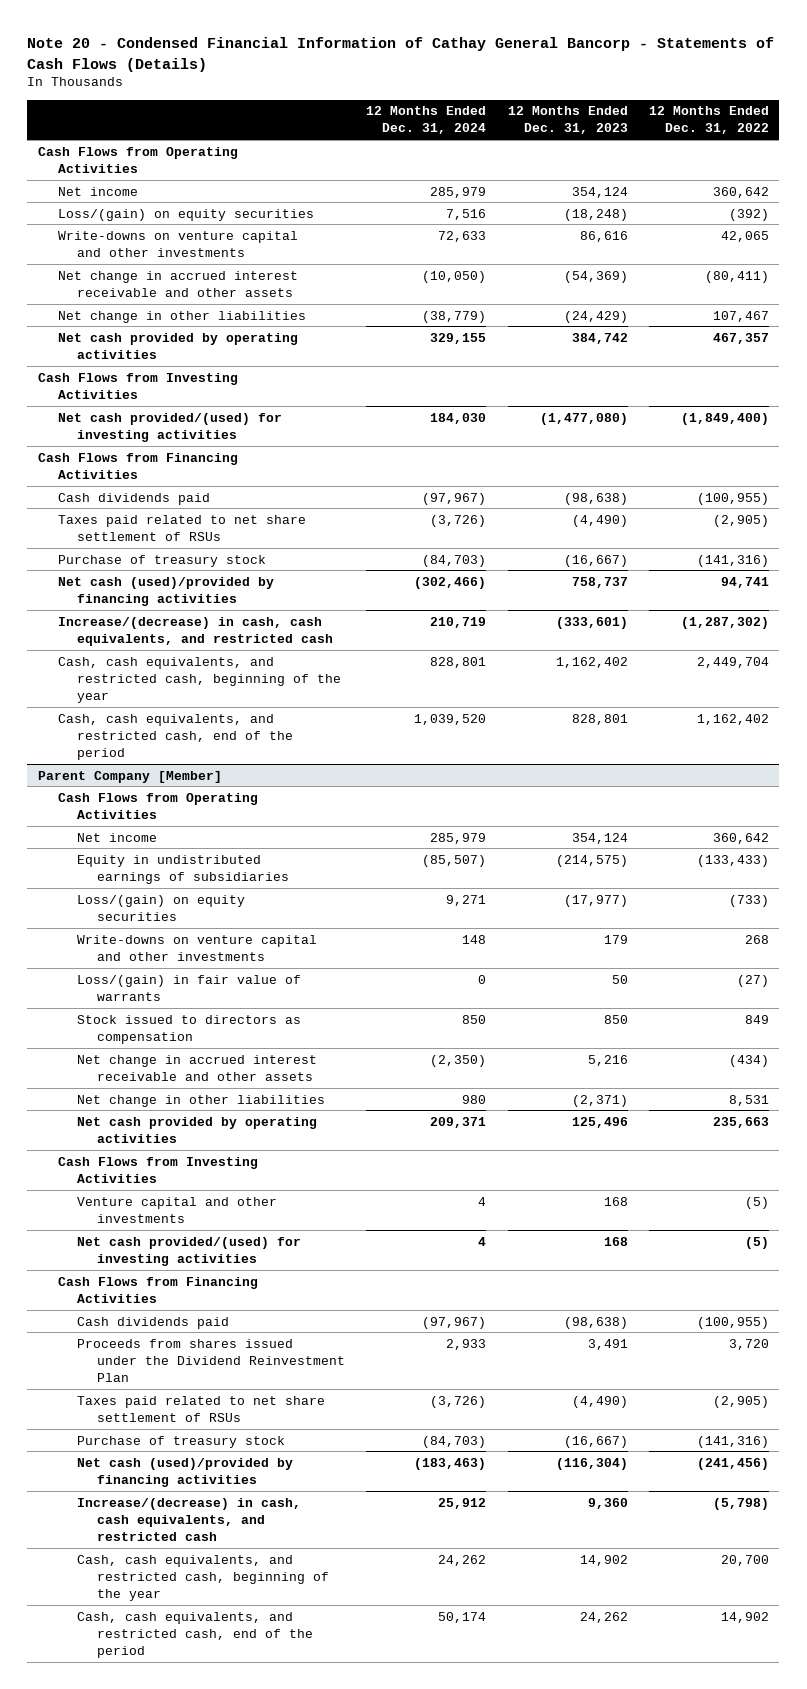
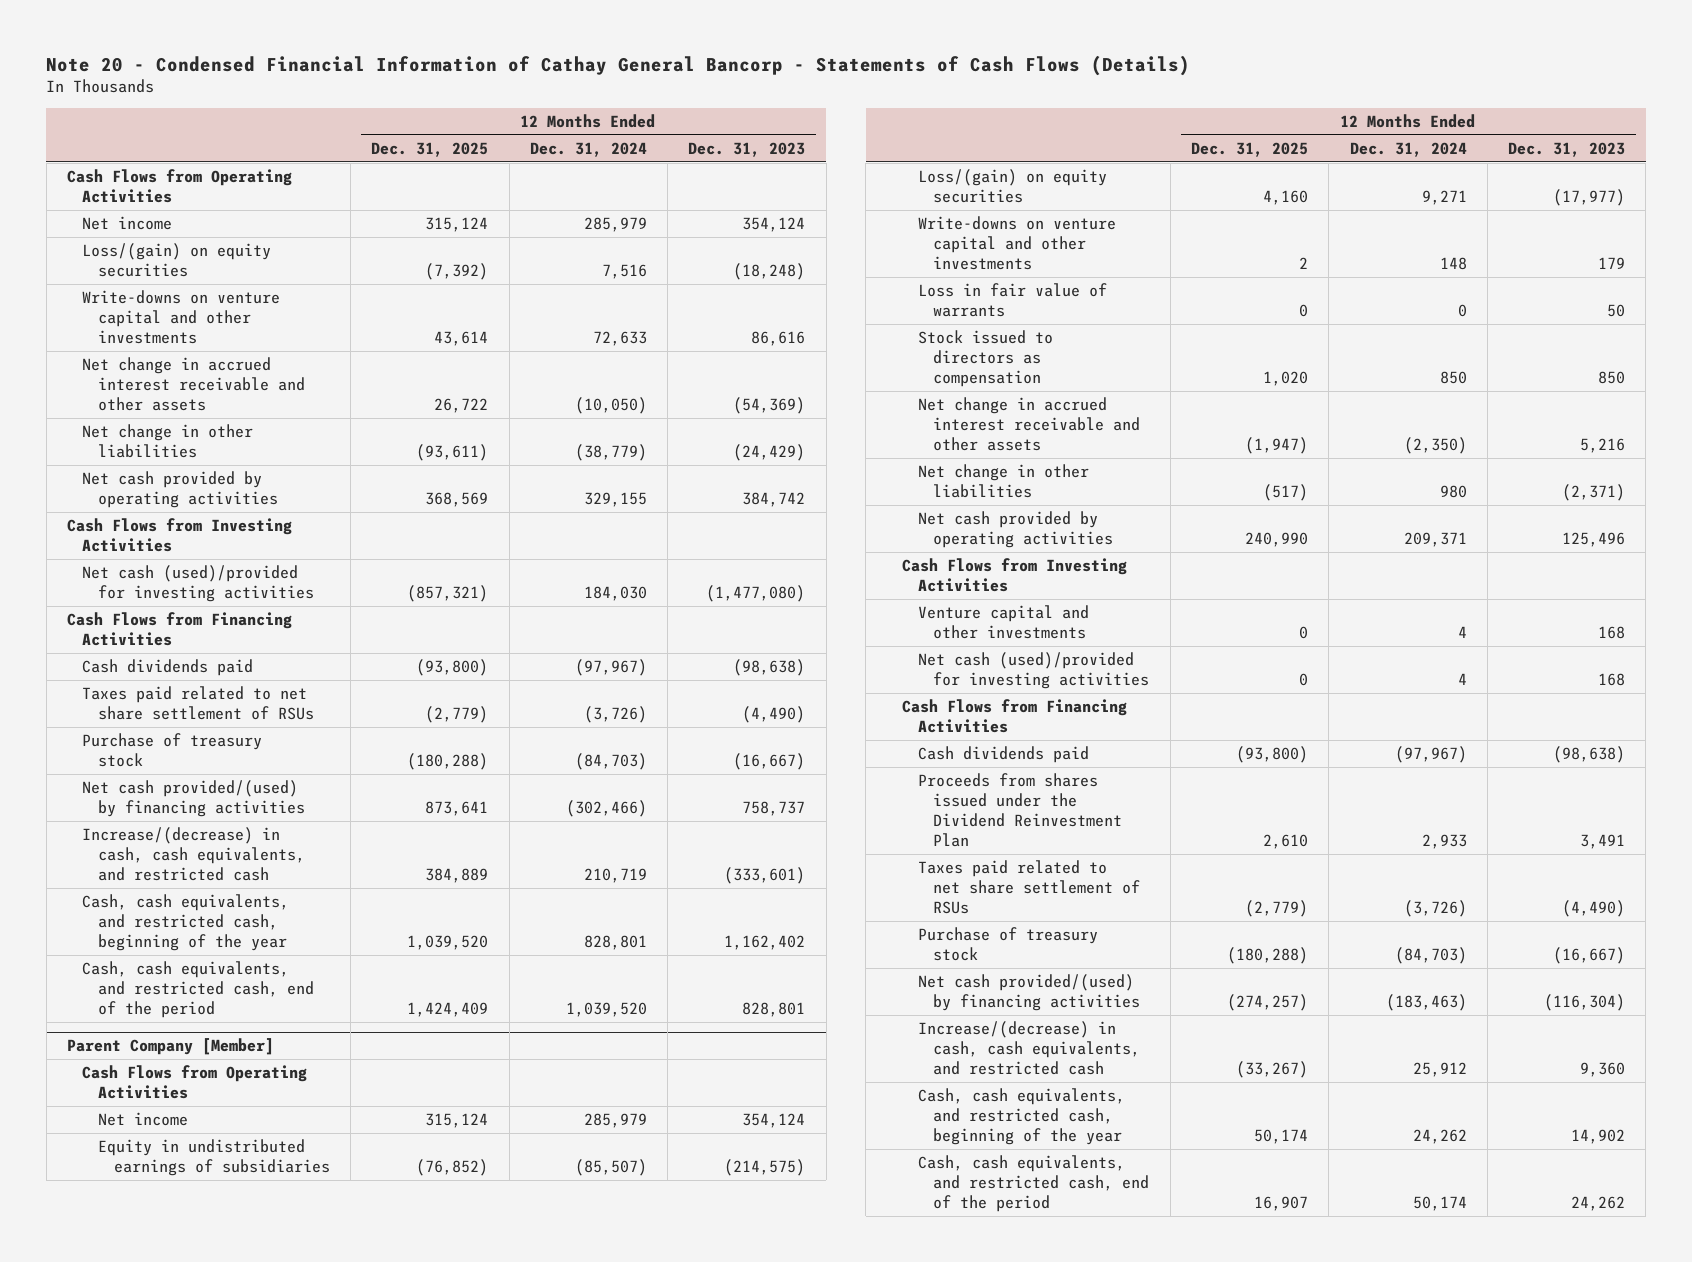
[648,106,769,135] 12 Months Ended Dec. 31, 2022 -> none
none -> [371,141,489,157] Dec. 31, 2025
[57,412,282,442] Net cash provided/(used) for investing activities -> [82,564,315,602] Net cash (used)/provided for investing activities
[57,576,274,606] Net cash (used)/provided by financing activities -> [82,779,306,817] Net cash provided/(used) by financing activities
[77,974,302,1001] Loss/(gain) in fair value of warrants -> [917,282,1107,317] Loss in fair value of warrants
[77,1236,302,1266] Net cash provided/(used) for investing activities -> [917,651,1150,689] Net cash (used)/provided for investing activities
[77,1457,294,1487] Net cash (used)/provided by financing activities -> [917,973,1141,1011] Net cash provided/(used) by financing activities

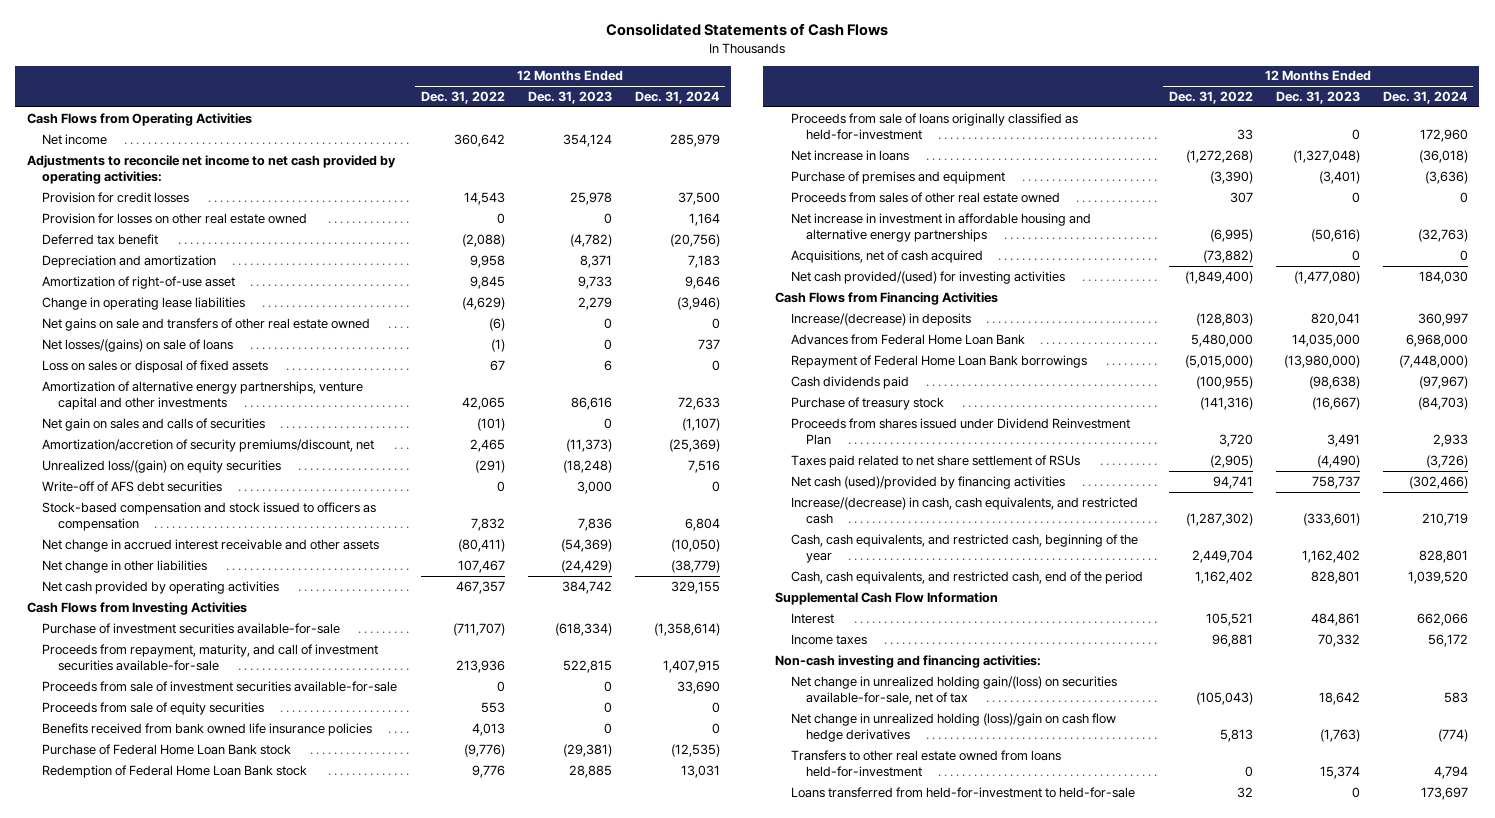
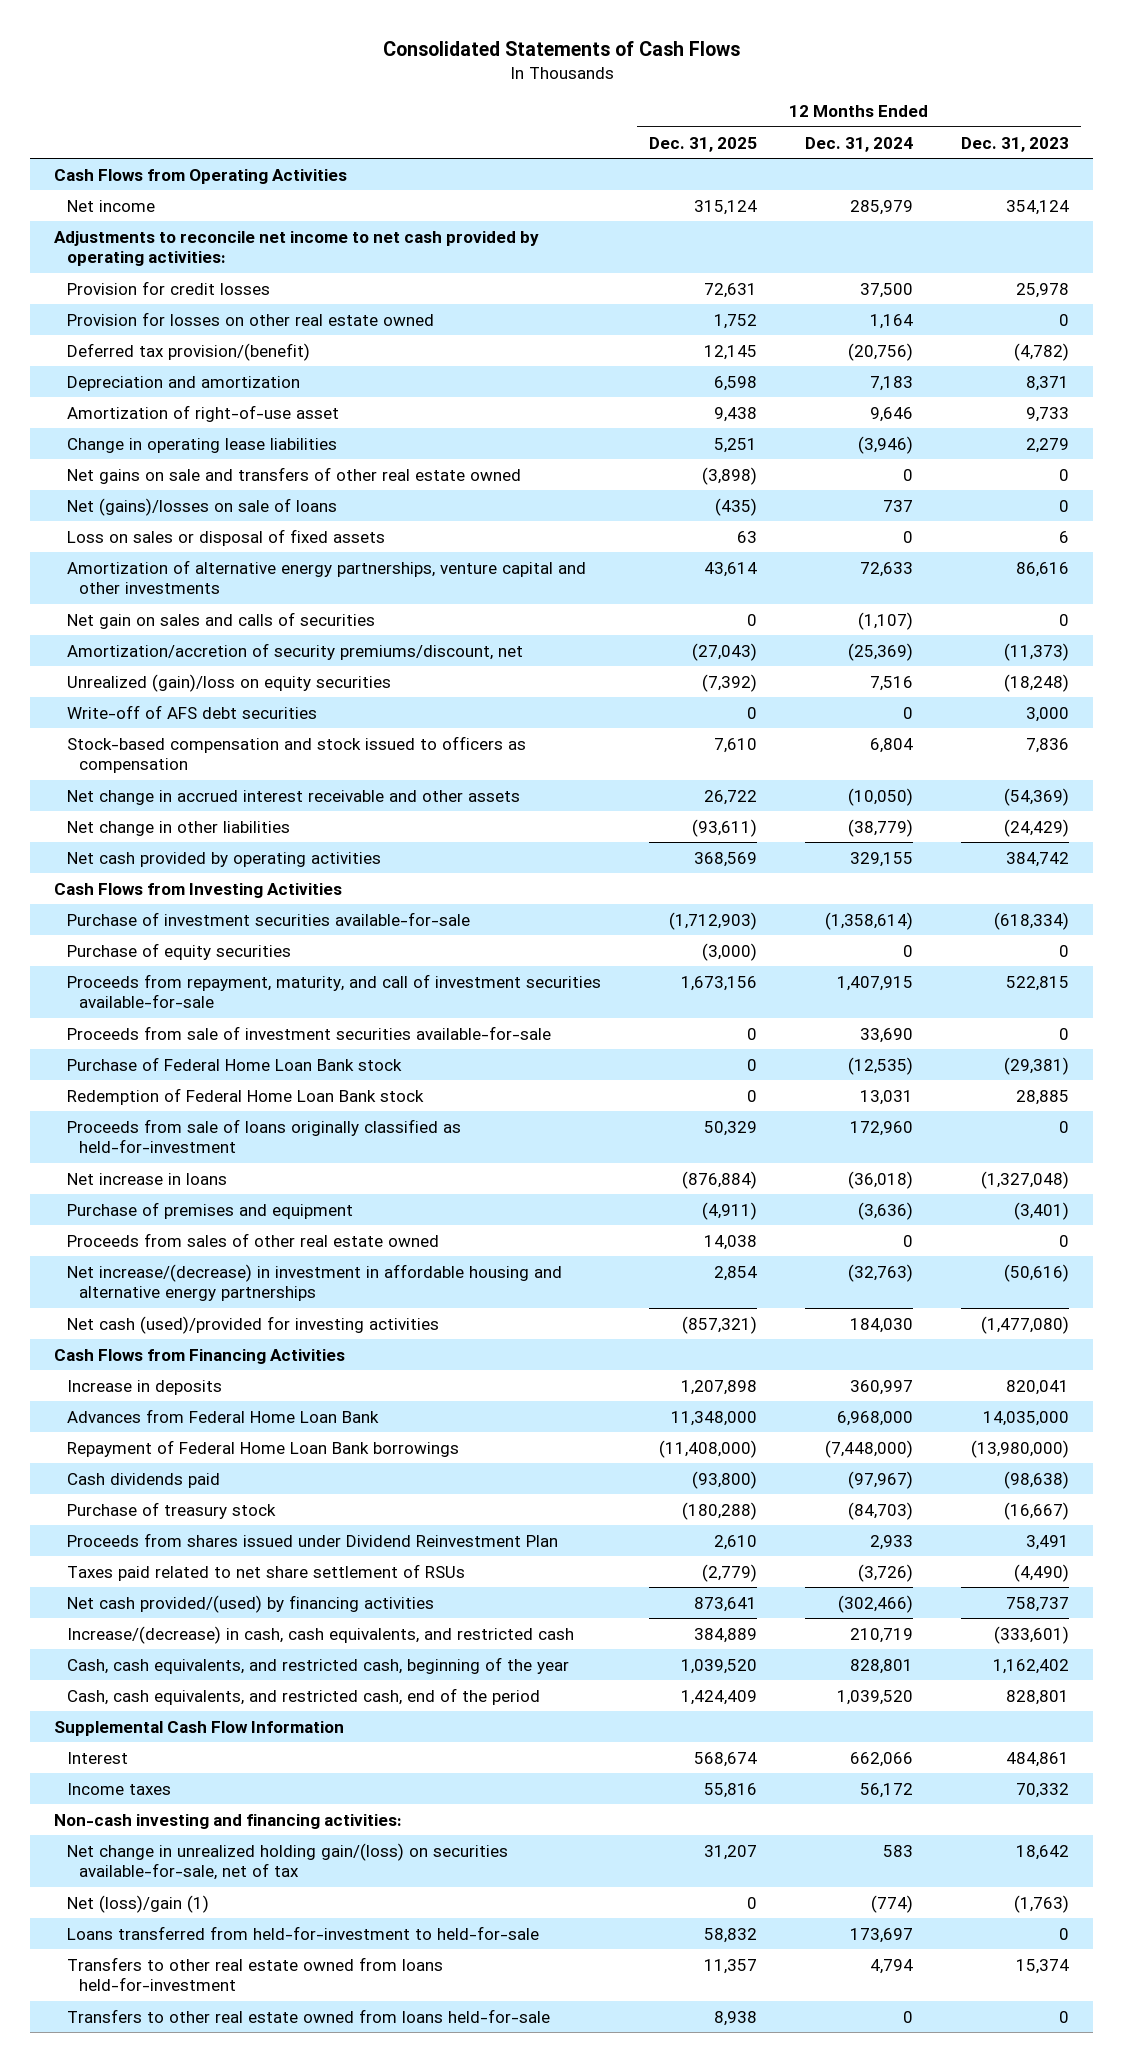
[420,91,505,105] Dec. 31, 2022 -> none
none -> [648,136,757,152] Dec. 31, 2025
[42,233,159,245] Deferred tax benefit -> [66,342,310,361] Deferred tax provision/(benefit)
[42,338,234,352] Net losses/(gains) on sale of loans -> [66,497,337,516] Net (gains)/losses on sale of loans
[42,459,282,473] Unrealized loss/(gain) on equity securities -> [66,673,391,692] Unrealized (gain)/loss on equity securities
none -> [66,942,291,960] Purchase of equity securities
[42,701,265,715] Proceeds from sale of equity securities -> none
[42,722,373,736] Benefits received from bank owned life insurance policies -> none
[790,249,983,263] Acquisitions, net of cash acquired -> none
[790,212,1091,243] Net increase in investment in affordable housing and alternative energy partnerships -> [66,1263,562,1302] Net increase/(decrease) in investment in affordable housing and alternative energy partnerships
[790,270,1065,284] Net cash provided/(used) for investing activities -> [66,1315,439,1334] Net cash (used)/provided for investing activities
[790,312,971,326] Increase/(decrease) in deposits -> [66,1379,222,1395] Increase in deposits
[790,475,1065,489] Net cash (used)/provided by financing activities -> [66,1594,434,1613] Net cash provided/(used) by financing activities
[790,712,1116,743] Net change in unrealized holding (loss)/gain on cash flow hedge derivatives -> [66,1894,209,1913] Net (loss)/gain (1)
[790,749,1061,778] Transfers to other real estate owned from loans held-for-investment -> [66,1956,443,1992] Transfers to other real estate owned from loans held-for-investment
none -> [66,2008,550,2023] Transfers to other real estate owned from loans held-for-sale

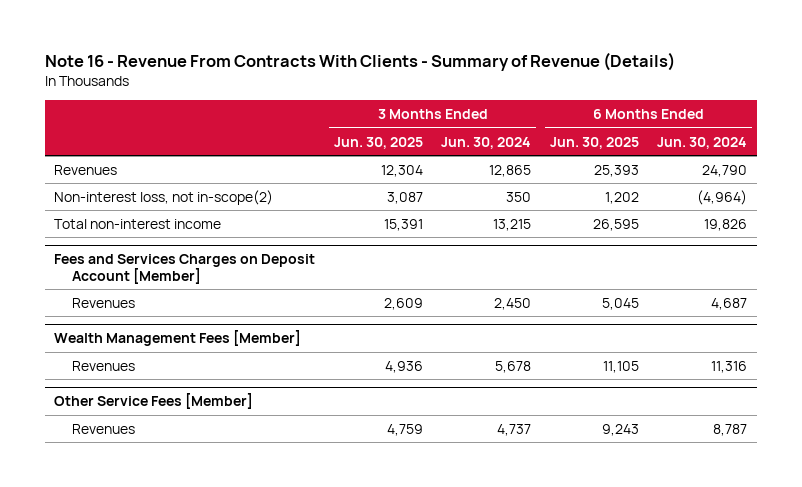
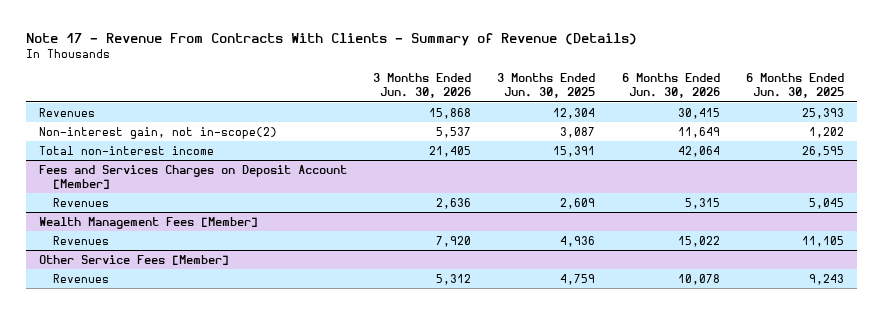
[45,52,676,72] Note 16 - Revenue From Contracts With Clients - Summary of Revenue (Details) -> [25,32,637,46] Note 17 - Revenue From Contracts With Clients - Summary of Revenue (Details)
[441,136,532,149] Jun. 30, 2024 -> none
[657,136,748,149] Jun. 30, 2024 -> none
none -> [373,73,472,99] 3 Months Ended Jun. 30, 2026
none -> [621,73,720,99] 6 Months Ended Jun. 30, 2026
[54,189,274,205] Non-interest loss, not in-scope(2) -> [38,126,277,139] Non-interest gain, not in-scope(2)

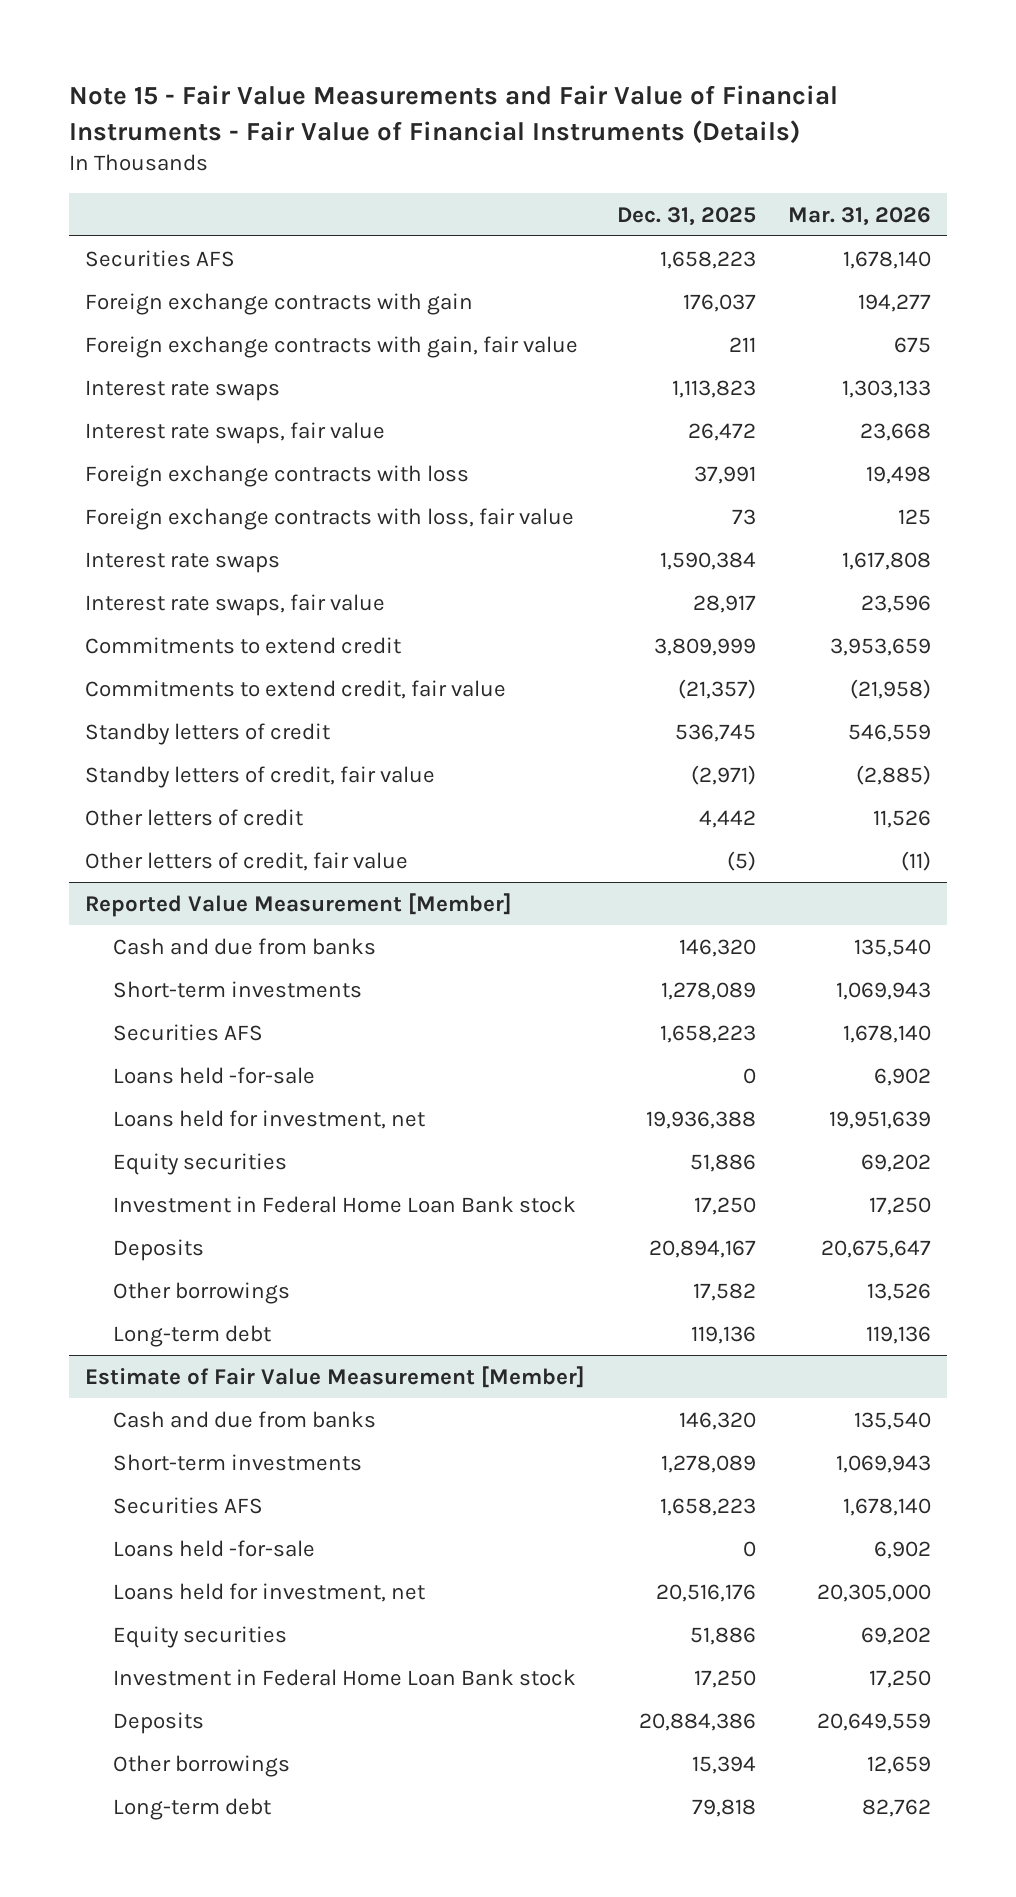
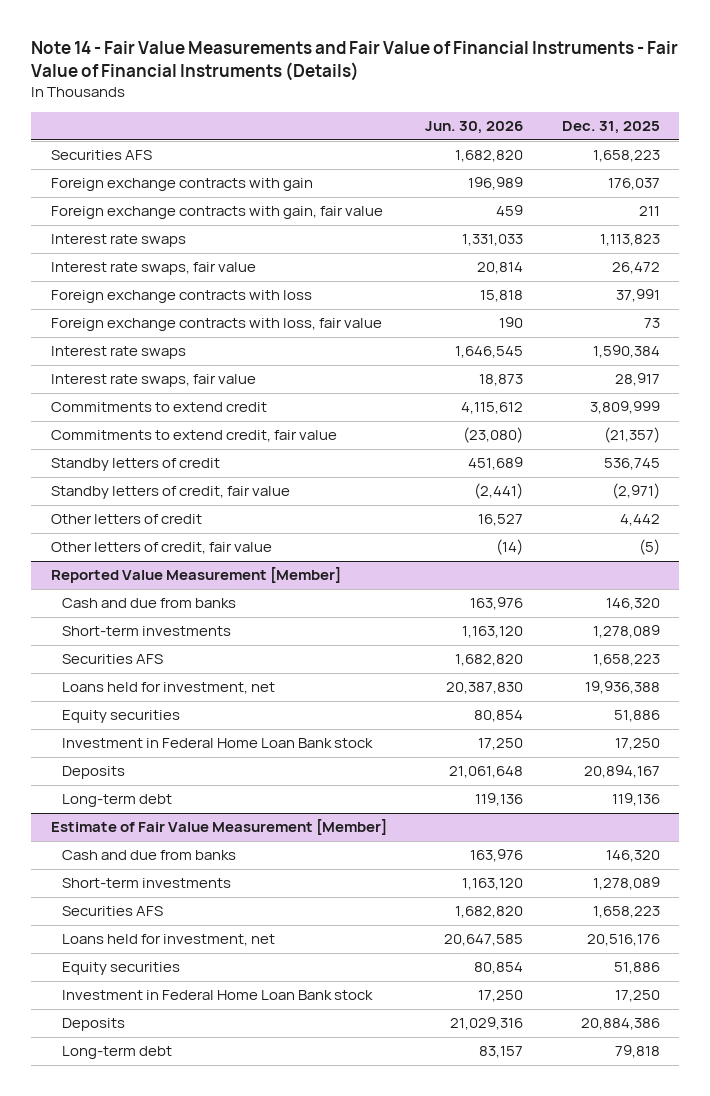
[68,85,838,144] Note 15 - Fair Value Measurements and Fair Value of Financial Instruments - Fair Value of Financial Instruments (Details) -> [31,41,679,82] Note 14 - Fair Value Measurements and Fair Value of Financial Instruments - Fair Value of Financial Instruments (Details)
[788,206,932,226] Mar. 31, 2026 -> none
none -> [425,121,524,135] Jun. 30, 2026
[113,1066,316,1084] Loans held -for-sale -> none
[113,1281,291,1304] Other borrowings -> none
[113,1539,316,1557] Loans held -for-sale -> none
[113,1754,291,1777] Other borrowings -> none

